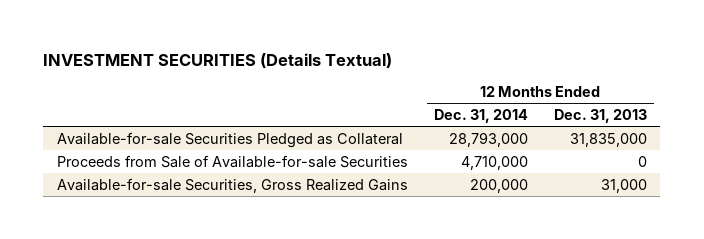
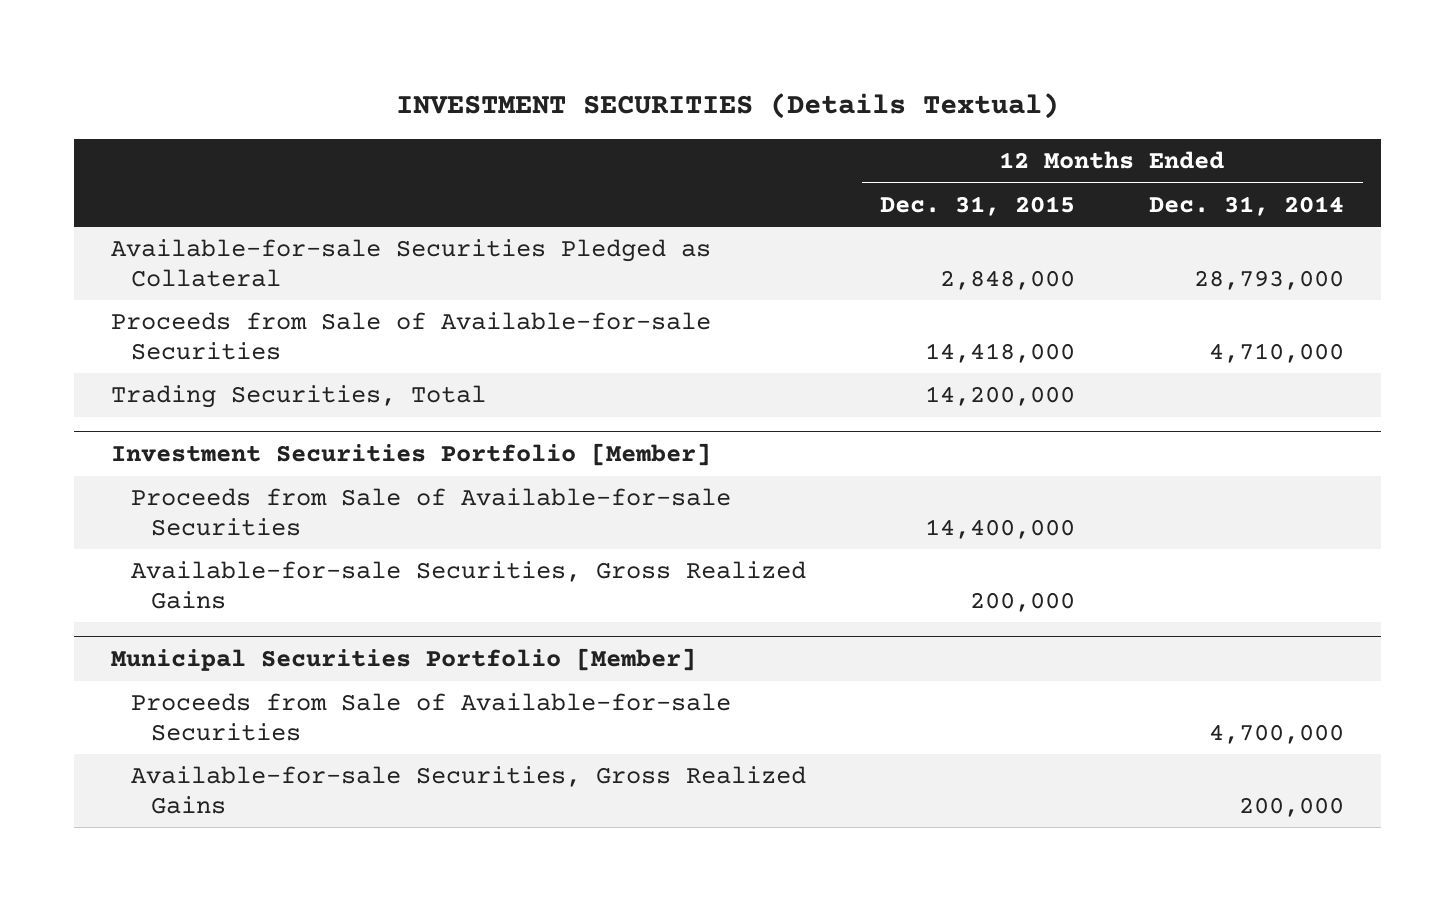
[554,108,648,123] Dec. 31, 2013 -> none
none -> [880,195,1076,216] Dec. 31, 2015
[56,177,408,193] Available-for-sale Securities, Gross Realized Gains -> none
none -> [111,385,487,409] Trading Securities, Total
none -> [111,443,712,467] Investment Securities Portfolio [Member]
none -> [131,488,732,536] Proceeds from Sale of Available-for-sale Securities
none -> [131,561,807,609] Available-for-sale Securities, Gross Realized Gains
none -> [111,648,697,672] Municipal Securities Portfolio [Member]
none -> [131,693,732,741] Proceeds from Sale of Available-for-sale Securities
none -> [131,766,807,814] Available-for-sale Securities, Gross Realized Gains

